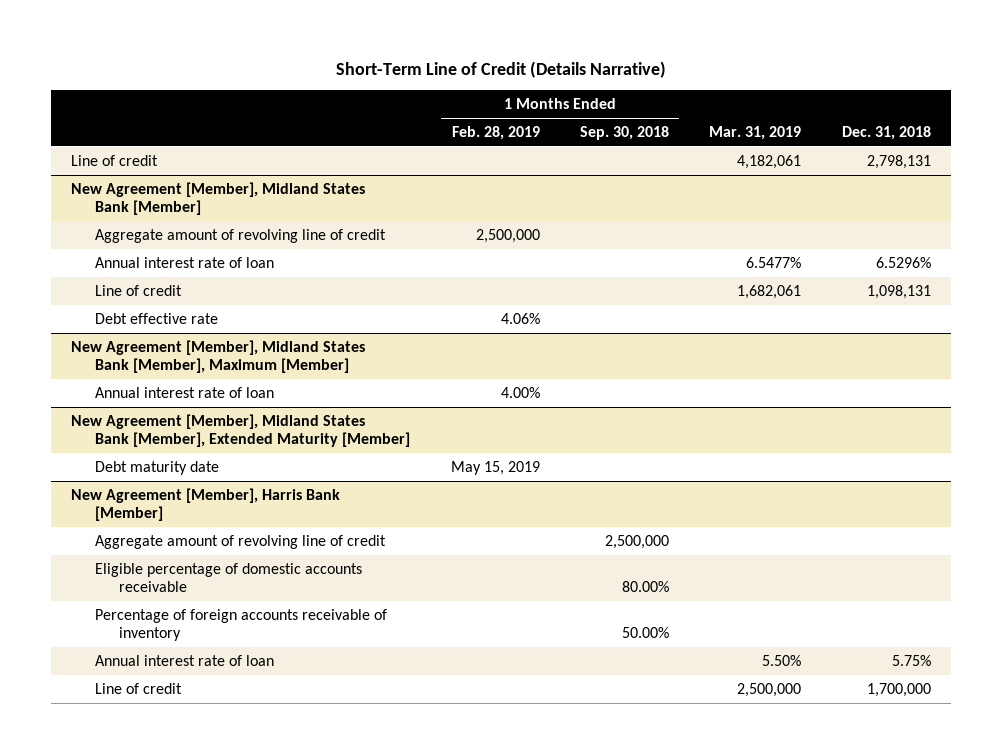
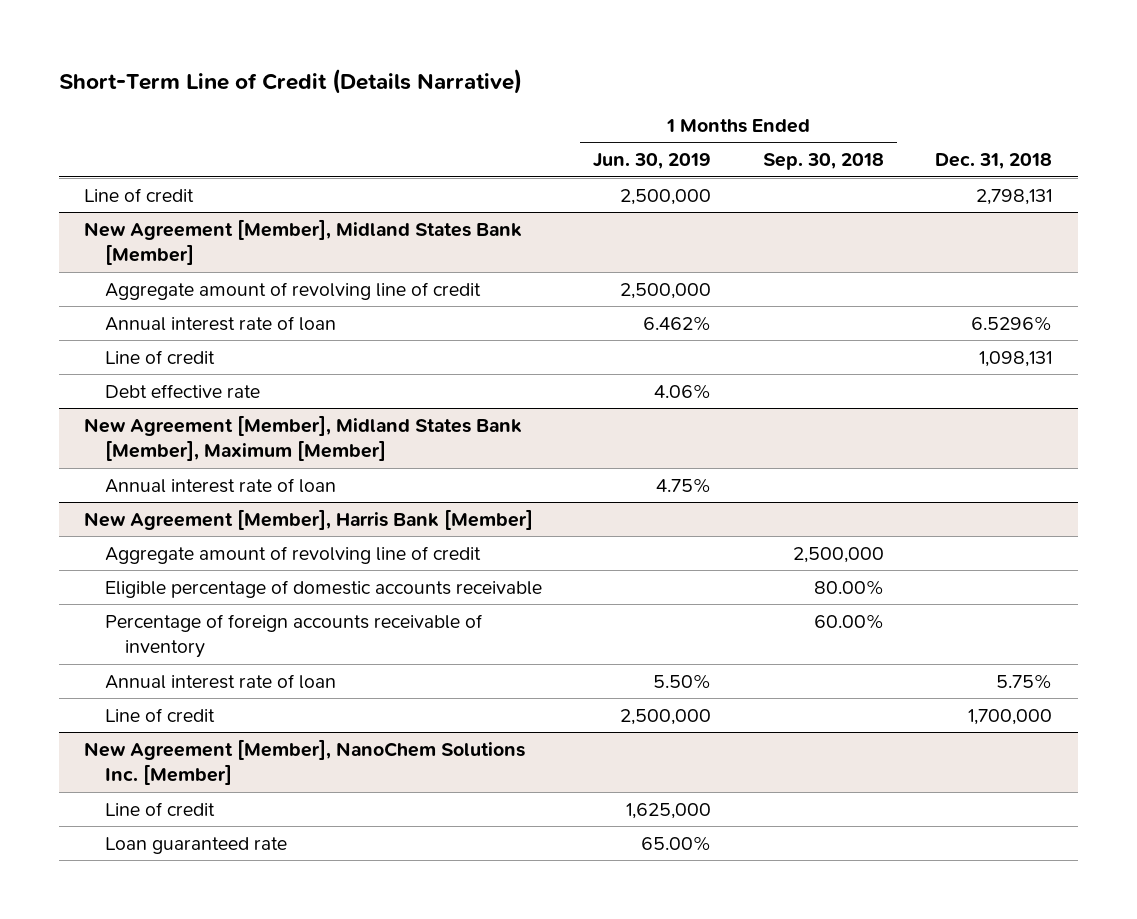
[451,125,540,140] Feb. 28, 2019 -> none
[709,125,802,140] Mar. 31, 2019 -> none
none -> [593,153,712,170] Jun. 30, 2019
[71,413,411,448] New Agreement [Member], Midland States Bank [Member], Extended Maturity [Member] -> none
[95,460,220,475] Debt maturity date -> none
[622,627,670,639] 50.00% -> [813,613,884,629] 60.00%
none -> [84,738,526,786] New Agreement [Member], NanoChem Solutions Inc. [Member]
none -> [104,801,215,816] Line of credit
none -> [104,836,287,854] Loan guaranteed rate

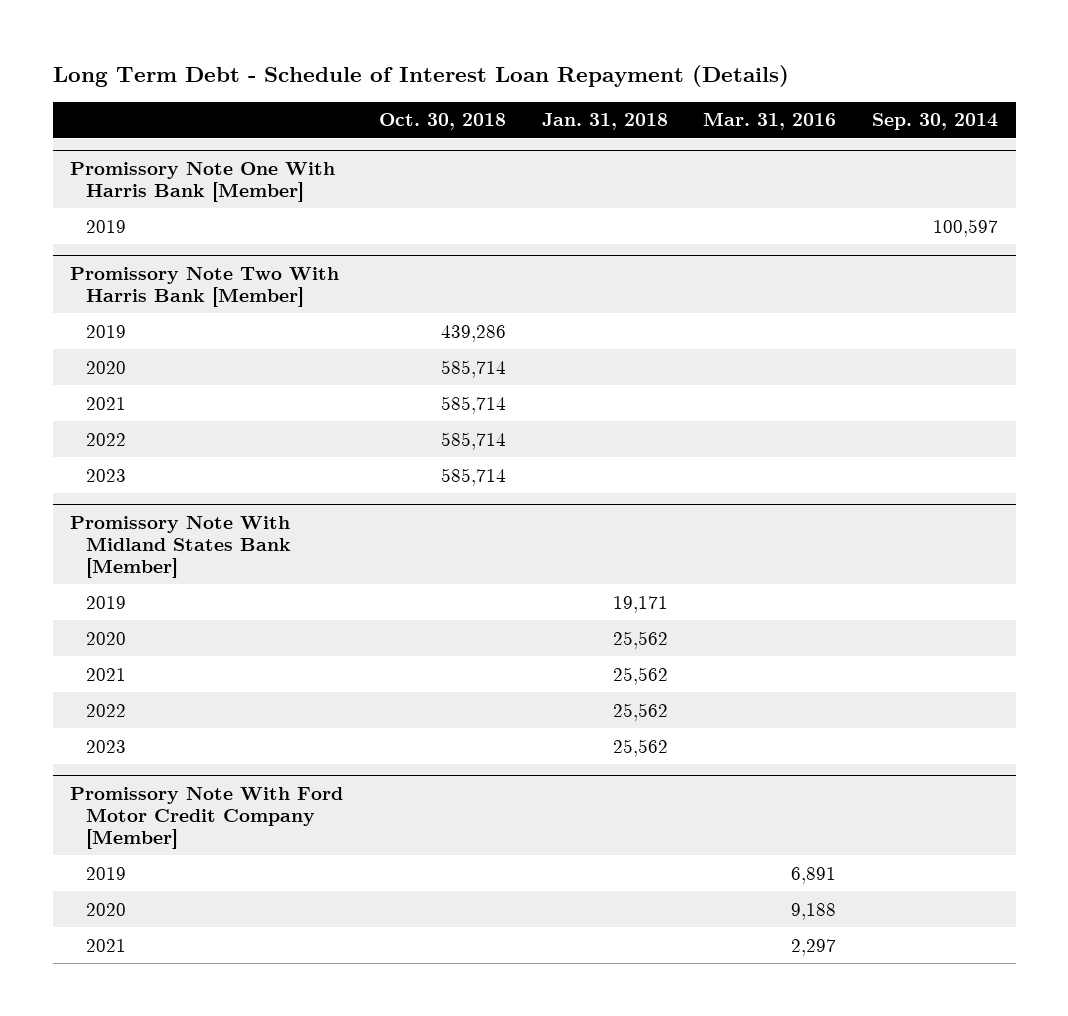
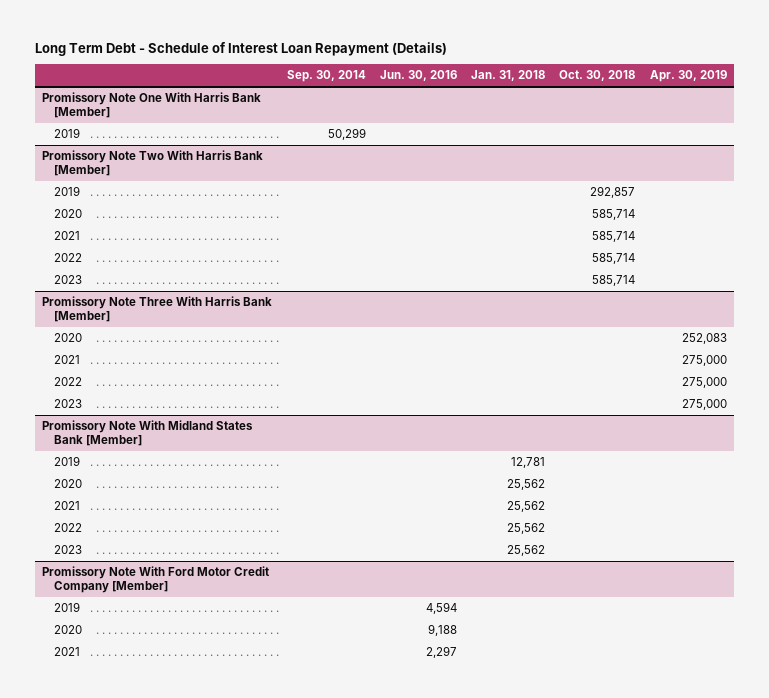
[703,112,837,131] Mar. 31, 2016 -> none
none -> [379,70,457,82] Jun. 30, 2016
none -> [649,70,727,83] Apr. 30, 2019
[932,218,998,237] 100,597 -> [327,128,366,141] 50,299
[440,324,506,342] 439,286 -> [590,186,636,199] 292,857
none -> [42,296,273,323] Promissory Note Three With Harris Bank [Member]
none -> [53,333,82,343] 2020
none -> [53,355,80,365] 2021
none -> [53,377,82,387] 2022
none -> [53,399,82,409] 2023
[612,595,668,613] 19,171 -> [511,457,546,469] 12,781

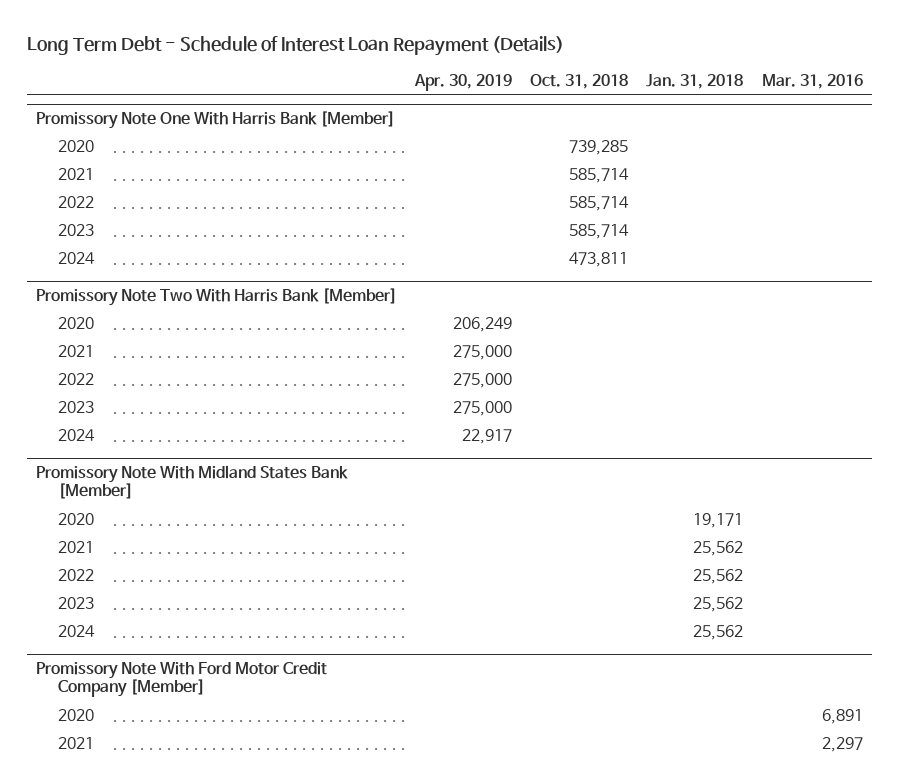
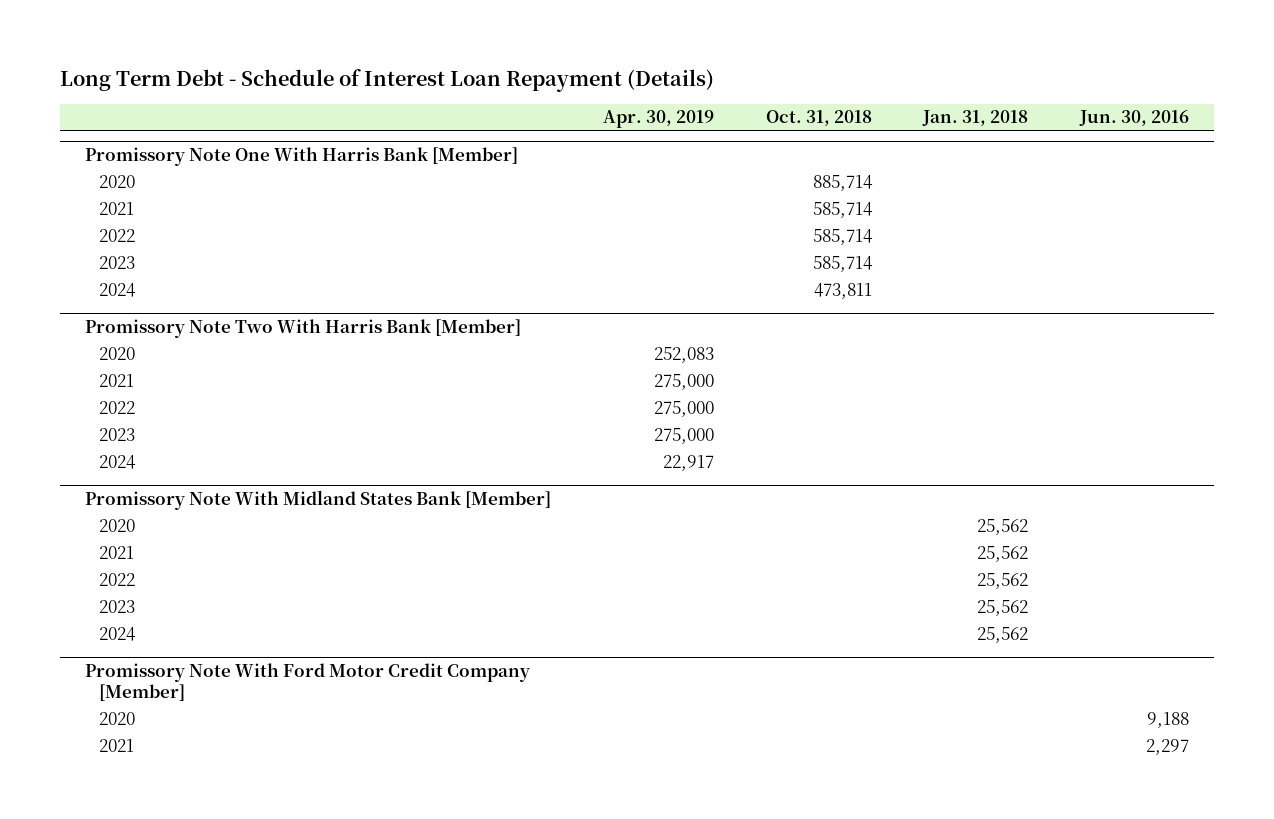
[761,73,863,89] Mar. 31, 2016 -> none
none -> [1078,110,1189,127] Jun. 30, 2016
[569,139,629,155] 739,285 -> [812,174,873,191] 885,714
[452,316,512,332] 206,249 -> [654,346,715,363] 252,083
[693,512,744,528] 19,171 -> [977,518,1029,535] 25,562

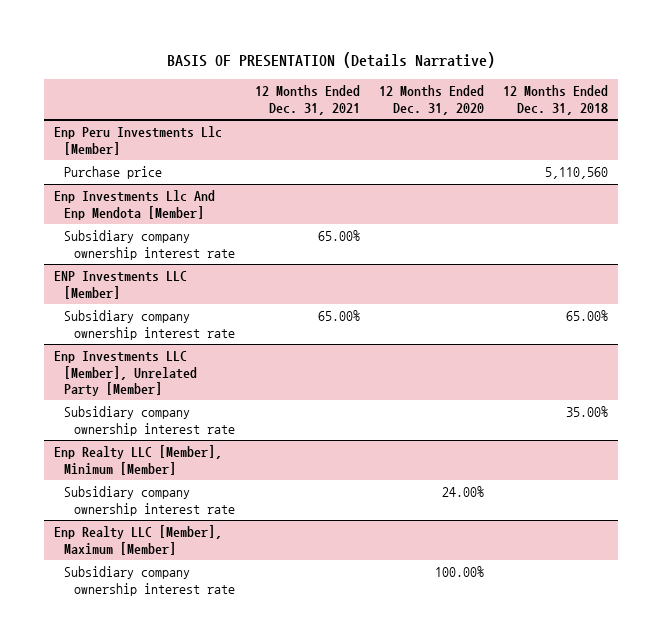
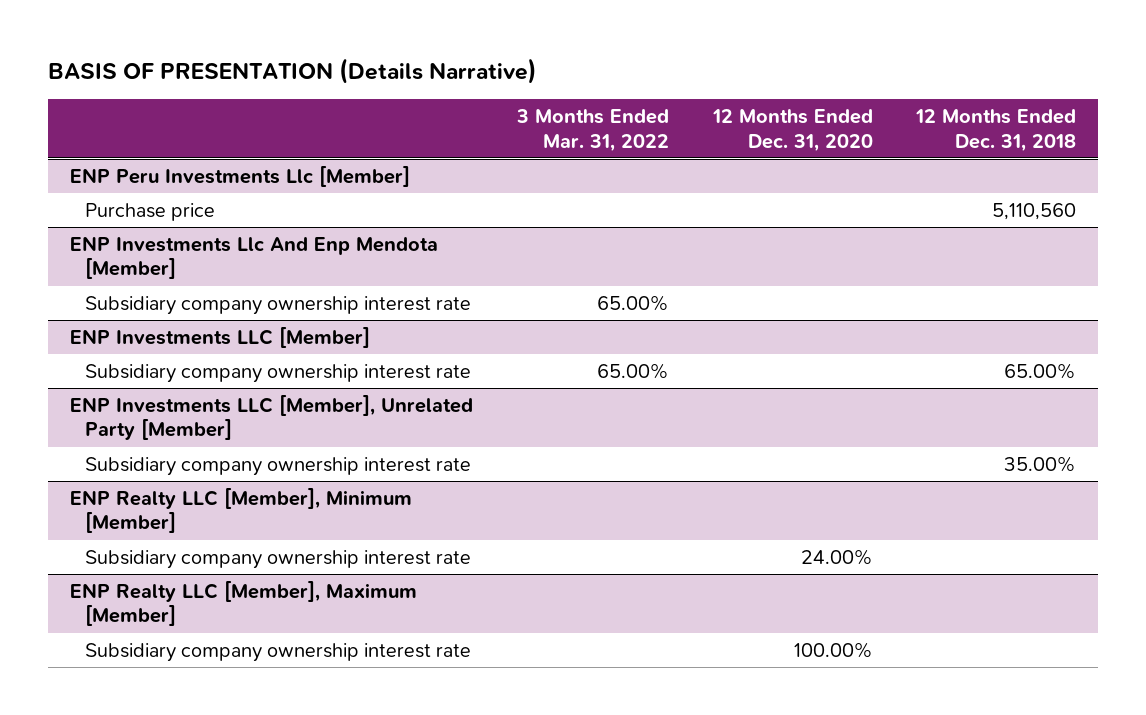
[254,85,360,115] 12 Months Ended Dec. 31, 2021 -> none
none -> [515,109,669,152] 3 Months Ended Mar. 31, 2022
[53,126,222,155] Enp Peru Investments Llc [Member] -> [69,166,410,188] ENP Peru Investments Llc [Member]
[53,190,215,220] Enp Investments Llc And Enp Mendota [Member] -> [69,236,438,280] ENP Investments Llc And Enp Mendota [Member]
[53,351,198,396] Enp Investments LLC [Member], Unrelated Party [Member] -> [69,395,473,441] ENP Investments LLC [Member], Unrelated Party [Member]
[53,445,222,475] Enp Realty LLC [Member], Minimum [Member] -> [69,488,412,534] ENP Realty LLC [Member], Minimum [Member]
[53,525,222,555] Enp Realty LLC [Member], Maximum [Member] -> [69,581,417,627] ENP Realty LLC [Member], Maximum [Member]

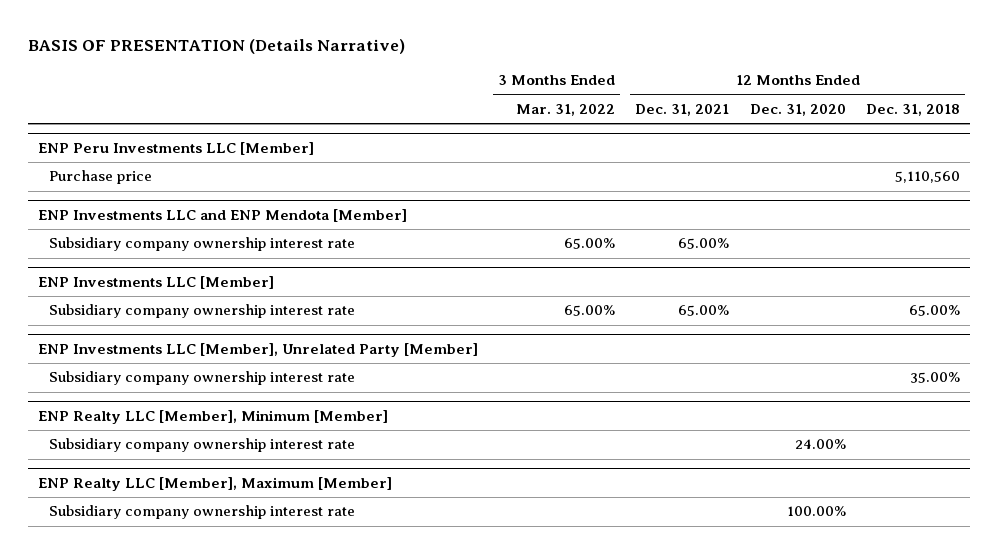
none -> [635,103,730,116] Dec. 31, 2021
[69,166,410,188] ENP Peru Investments Llc [Member] -> [37,141,314,155] ENP Peru Investments LLC [Member]
[69,236,438,280] ENP Investments Llc And Enp Mendota [Member] -> [37,208,407,222] ENP Investments LLC and ENP Mendota [Member]

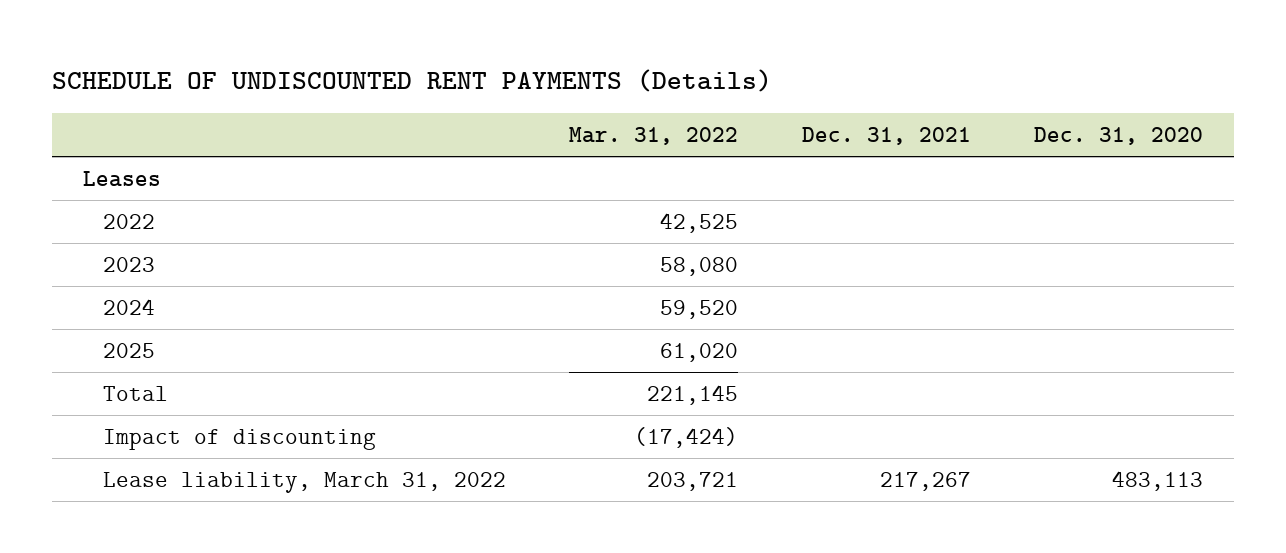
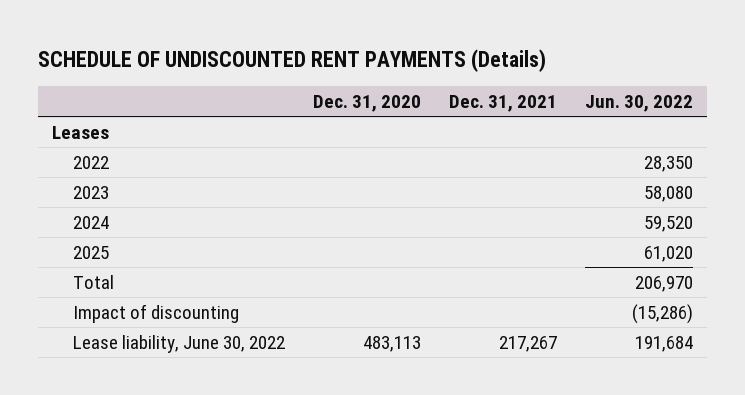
[569,126,739,145] Mar. 31, 2022 -> none
none -> [584,94,693,112] Jun. 30, 2022
[103,471,507,493] Lease liability, March 31, 2022 -> [72,334,285,353] Lease liability, June 30, 2022

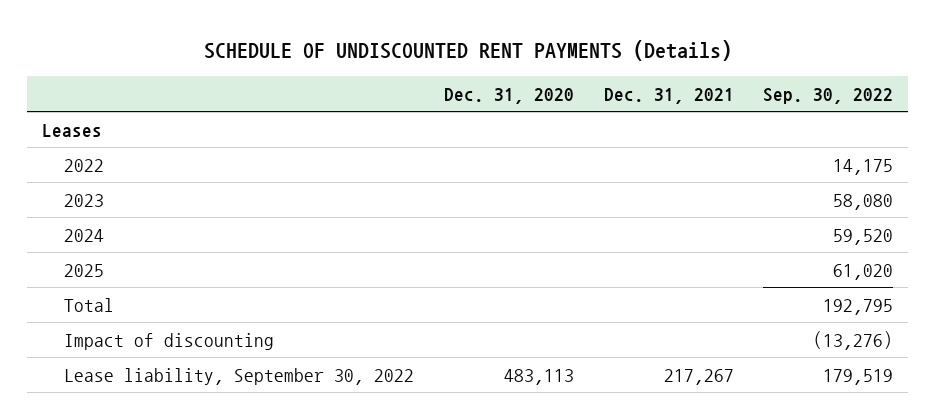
[584,94,693,112] Jun. 30, 2022 -> none
none -> [763,87,894,104] Sep. 30, 2022
[72,334,285,353] Lease liability, June 30, 2022 -> [64,367,415,385] Lease liability, September 30, 2022

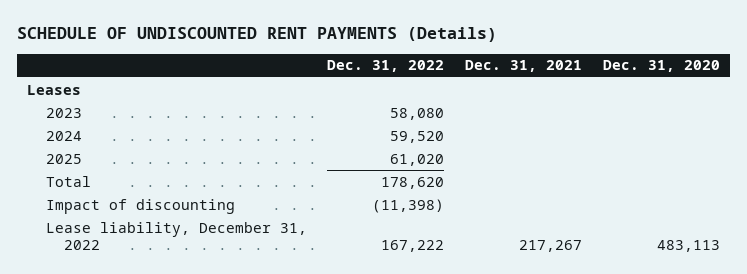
[763,87,894,104] Sep. 30, 2022 -> none
none -> [327,60,445,73] Dec. 31, 2022
[64,158,105,172] 2022 -> none
[64,367,415,385] Lease liability, September 30, 2022 -> [45,221,307,251] Lease liability, December 31, 2022

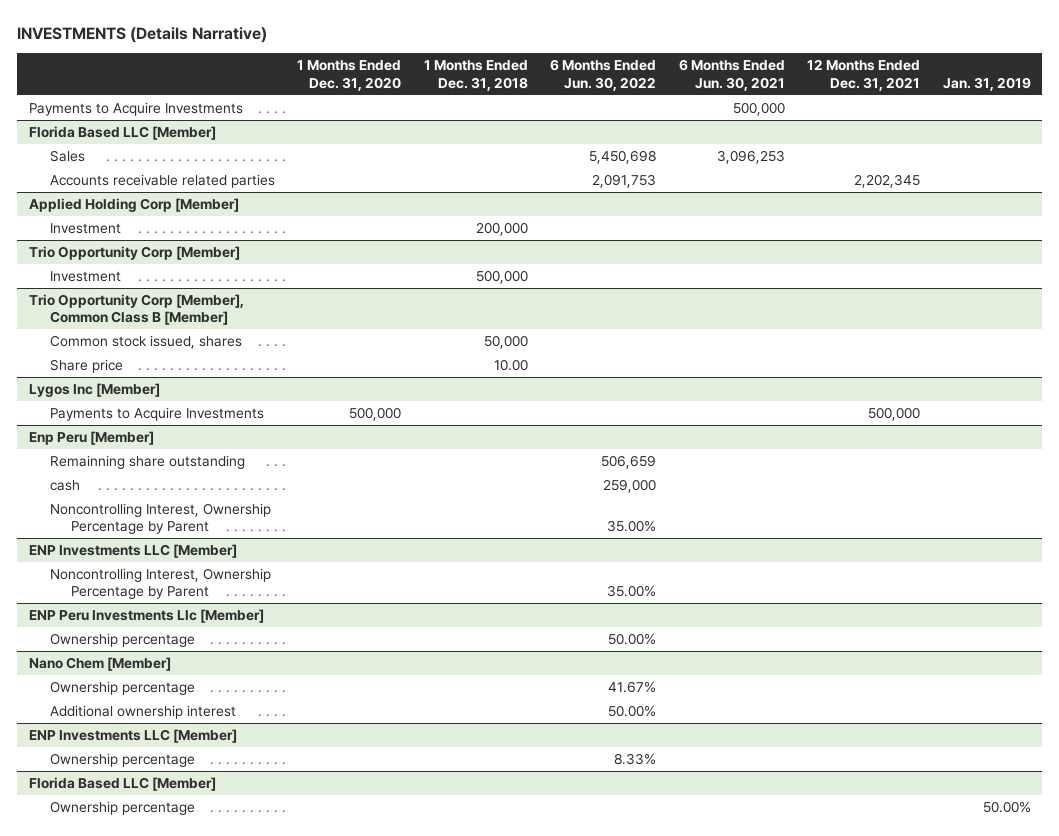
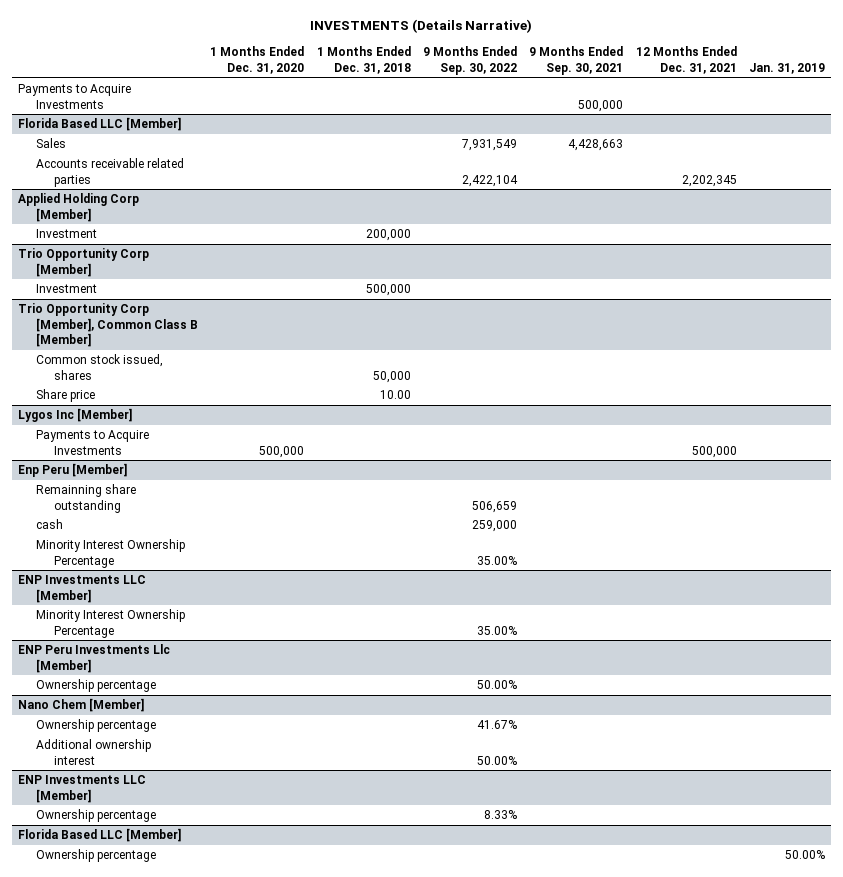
[550,59,657,91] 6 Months Ended Jun. 30, 2022 -> none
[678,59,785,91] 6 Months Ended Jun. 30, 2021 -> none
none -> [422,46,517,75] 9 Months Ended Sep. 30, 2022
none -> [529,46,624,75] 9 Months Ended Sep. 30, 2021
[49,503,271,535] Noncontrolling Interest, Ownership Percentage by Parent -> [35,539,185,568] Minority Interest Ownership Percentage
[49,568,271,600] Noncontrolling Interest, Ownership Percentage by Parent -> [35,609,185,638] Minority Interest Ownership Percentage

